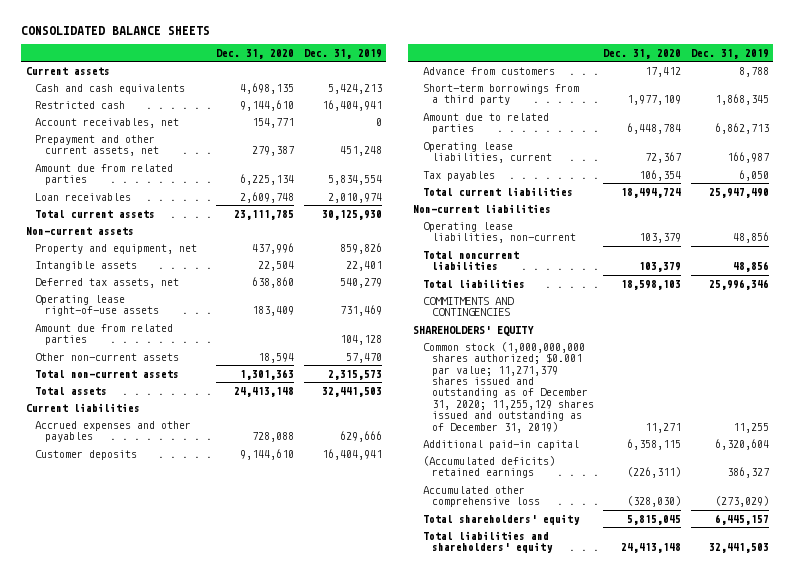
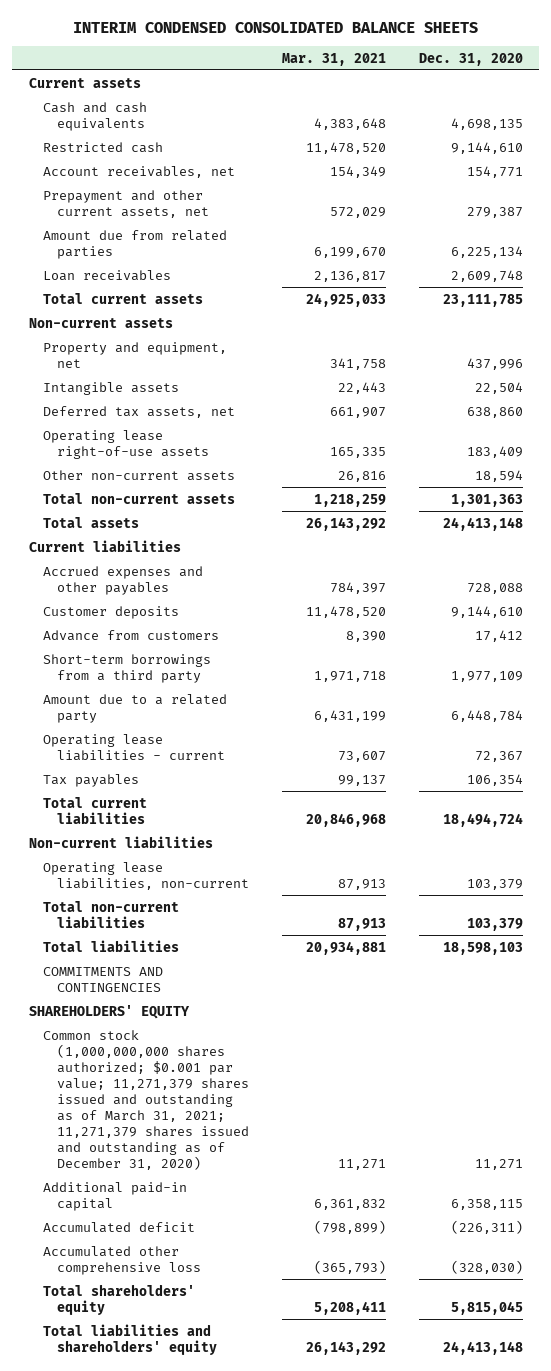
[21,25,211,35] CONSOLIDATED BALANCE SHEETS -> [72,21,478,33] INTERIM CONDENSED CONSOLIDATED BALANCE SHEETS
[303,48,382,59] Dec. 31, 2019 -> none
none -> [281,52,386,66] Mar. 31, 2021
[35,323,174,346] Amount due from related parties -> none
[422,112,549,135] Amount due to related parties -> [42,693,227,723] Amount due to a related party
[422,141,553,164] Operating lease liabilities, current -> [42,733,225,761] Operating lease liabilities - current
[422,250,519,271] Total noncurrent liabilities -> [42,900,179,928] Total non-current liabilities
[422,341,595,433] Common stock (1,000,000,000 shares authorized; $0.001 par value; 11,271,379 shares issued and outstanding as of December 31, 2020; 11,255,129 shares issued and outstanding as of December 31, 2019) -> [42,1029,249,1170] Common stock (1,000,000,000 shares authorized; $0.001 par value; 11,271,379 shares issued and outstanding as of March 31, 2021; 11,271,379 shares issued and outstanding as of December 31, 2020)
[422,455,555,479] (Accumulated deficits) retained earnings -> [42,1221,195,1233] Accumulated deficit

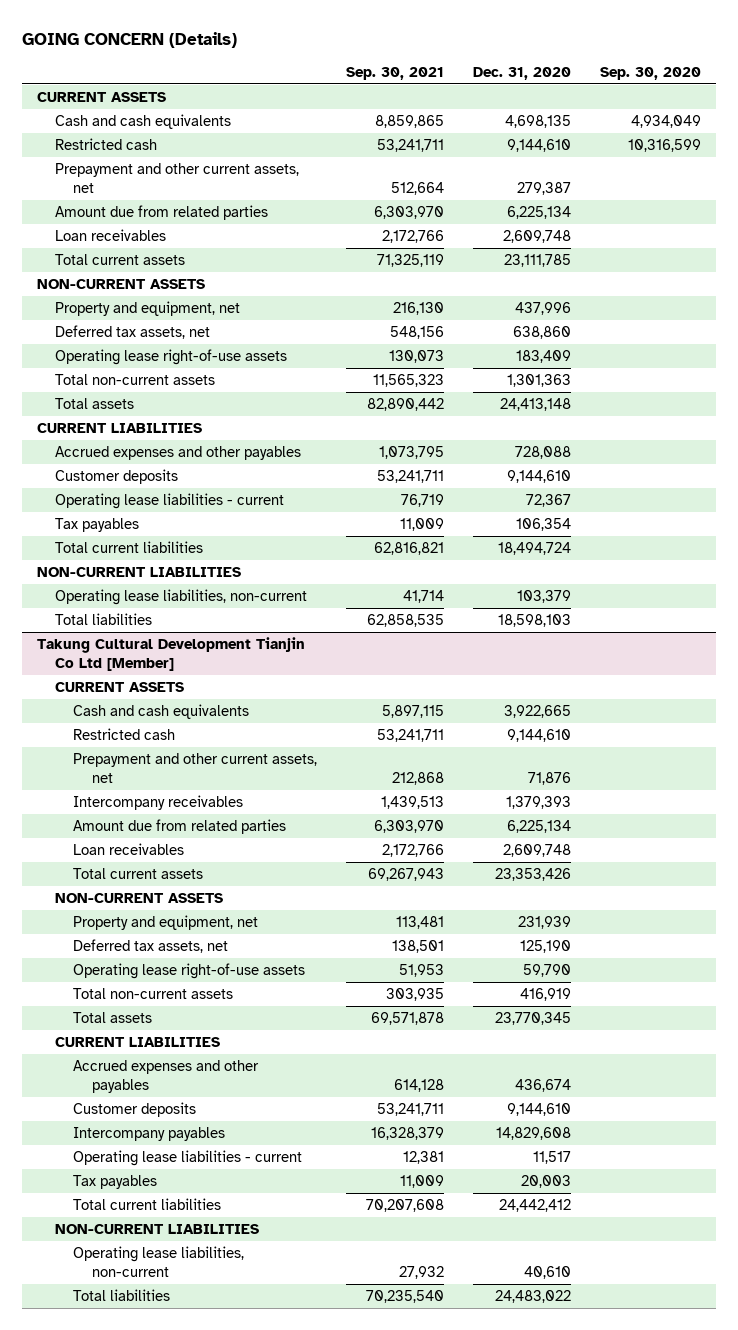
[72,21,478,33] INTERIM CONDENSED CONSOLIDATED BALANCE SHEETS -> [22,31,238,48] GOING CONCERN (Details)
[281,52,386,66] Mar. 31, 2021 -> none
none -> [346,66,445,80] Sep. 30, 2021
none -> [600,66,702,80] Sep. 30, 2020
[28,77,141,88] Current assets -> [36,91,166,102] CURRENT ASSETS
[42,165,235,178] Account receivables, net -> none
[28,317,173,328] Non-current assets -> [36,278,205,289] NON-CURRENT ASSETS
[42,381,179,395] Intangible assets -> none
[42,469,235,481] Other non-current assets -> none
[28,539,181,552] Current liabilities -> [36,422,202,433] CURRENT LIABILITIES
[42,629,219,641] Advance from customers -> none
[42,653,211,683] Short-term borrowings from a third party -> none
[42,693,227,723] Amount due to a related party -> none
[28,835,213,848] Non-current liabilities -> [36,566,241,577] NON-CURRENT LIABILITIES
[42,900,179,928] Total non-current liabilities -> none
[42,966,163,992] COMMITMENTS AND CONTINGENCIES -> none
[28,1004,190,1019] SHAREHOLDERS' EQUITY -> none
[42,1029,249,1170] Common stock (1,000,000,000 shares authorized; $0.001 par value; 11,271,379 shares issued and outstanding as of March 31, 2021; 11,271,379 shares issued and outstanding as of December 31, 2020) -> none
[42,1181,187,1211] Additional paid-in capital -> none
[42,1221,195,1233] Accumulated deficit -> none
[42,1245,201,1275] Accumulated other comprehensive loss -> none
[42,1283,195,1315] Total shareholders' equity -> none
[42,1323,217,1355] Total liabilities and shareholders' equity -> none
none -> [36,636,305,671] Takung Cultural Development Tianjin Co Ltd [Member]
none -> [54,681,184,692] CURRENT ASSETS
none -> [73,703,250,719] Cash and cash equivalents
none -> [73,727,176,740] Restricted cash
none -> [73,752,318,783] Prepayment and other current assets, net
none -> [73,794,244,810] Intercompany receivables
none -> [73,818,287,834] Amount due from related parties
none -> [73,842,185,855] Loan receivables
none -> [73,867,204,879] Total current assets
none -> [54,892,223,903] NON-CURRENT ASSETS
none -> [73,914,259,930] Property and equipment, net
none -> [73,938,229,953] Deferred tax assets, net
none -> [73,962,306,979] Operating lease right-of-use assets
none -> [73,987,234,999] Total non-current assets
none -> [73,1011,153,1023] Total assets
none -> [54,1036,220,1047] CURRENT LIABILITIES
none -> [73,1059,260,1093] Accrued expenses and other payables
none -> [73,1101,197,1117] Customer deposits
none -> [73,1126,226,1141] Intercompany payables
none -> [73,1149,303,1166] Operating lease liabilities - current
none -> [73,1174,158,1189] Tax payables
none -> [73,1197,222,1210] Total current liabilities
none -> [54,1223,259,1234] NON-CURRENT LIABILITIES
none -> [73,1245,245,1277] Operating lease liabilities, non-current
none -> [73,1288,171,1301] Total liabilities

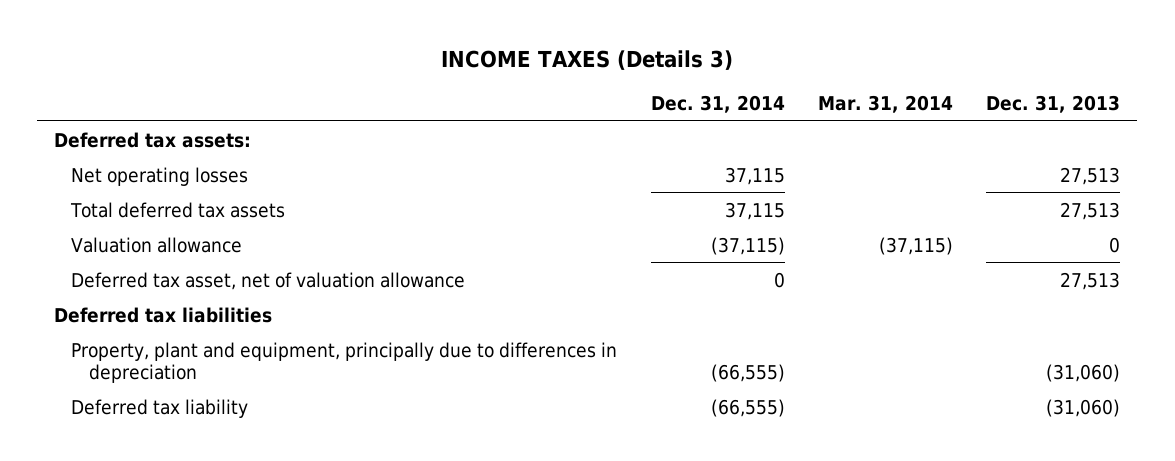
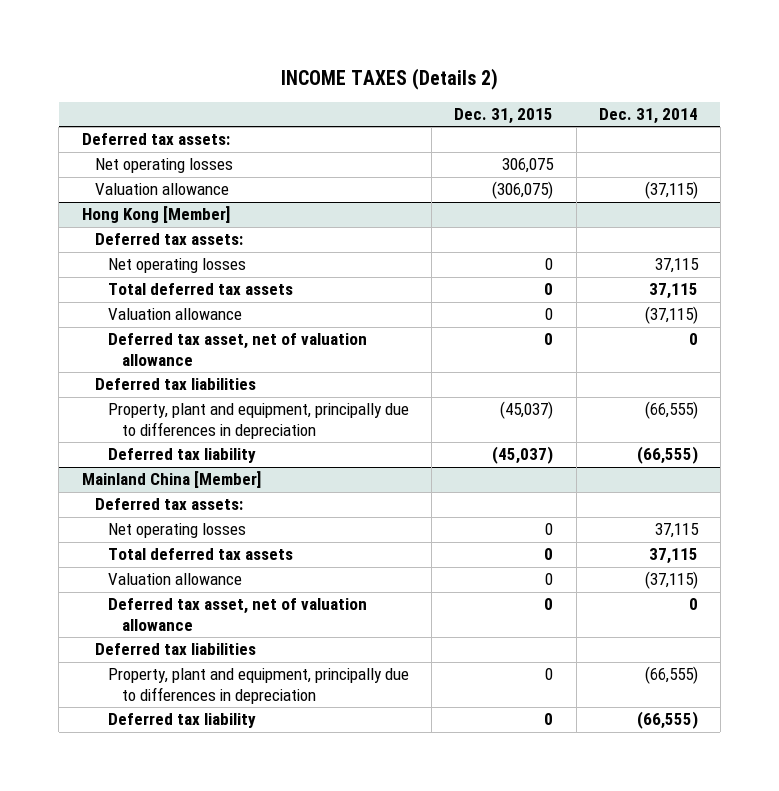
[441,49,734,70] INCOME TAXES (Details 3) -> [280,68,498,91] INCOME TAXES (Details 2)
[818,95,954,114] Mar. 31, 2014 -> none
[986,95,1121,114] Dec. 31, 2013 -> none
none -> [454,108,554,125] Dec. 31, 2015
none -> [94,158,233,174] Net operating losses
none -> [94,183,229,196] Valuation allowance
none -> [81,206,230,224] Hong Kong [Member]
none -> [94,233,243,246] Deferred tax assets:
none -> [81,471,261,489] Mainland China [Member]
none -> [94,498,243,511] Deferred tax assets:
none -> [108,523,247,539] Net operating losses
none -> [108,548,294,561] Total deferred tax assets
none -> [108,573,243,586] Valuation allowance
none -> [108,598,368,631] Deferred tax asset, net of valuation allowance
none -> [94,643,256,656] Deferred tax liabilities
none -> [108,668,410,704] Property, plant and equipment, principally due to differences in depreciation
none -> [108,713,257,729] Deferred tax liability

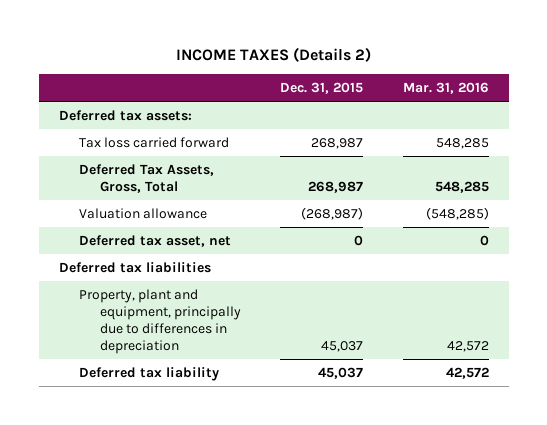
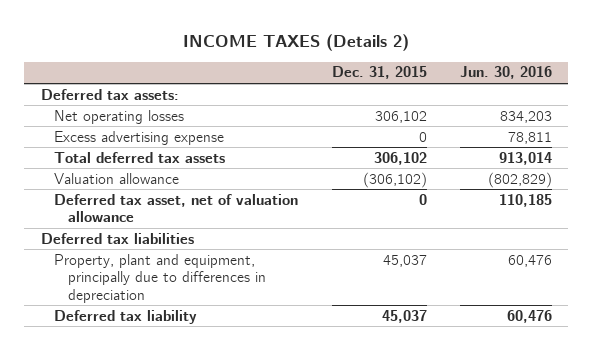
[402,81,489,94] Mar. 31, 2016 -> none
none -> [459,66,552,80] Jun. 30, 2016
[79,136,230,148] Tax loss carried forward -> none
none -> [54,109,185,124] Net operating losses
none -> [54,130,225,145] Excess advertising expense
[79,163,215,193] Deferred Tax Assets, Gross, Total -> [54,151,226,163] Total deferred tax assets
[308,180,364,193] 268,987 -> [373,151,427,165] 306,102
[301,206,364,220] (268,987) -> [362,171,427,188] (306,102)
[79,234,232,247] Deferred tax asset, net -> [54,193,299,223] Deferred tax asset, net of valuation allowance

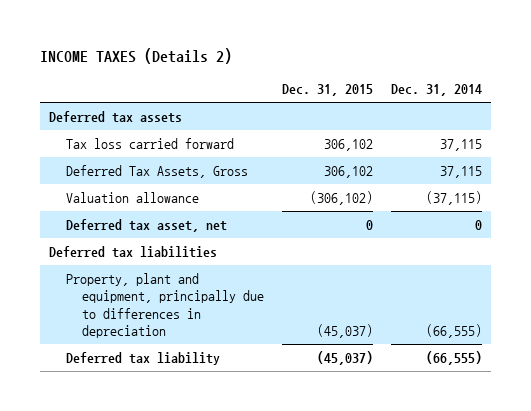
[459,66,552,80] Jun. 30, 2016 -> none
none -> [390,83,482,96] Dec. 31, 2014
[54,130,225,145] Excess advertising expense -> none
[40,88,179,100] Deferred tax assets: -> [49,111,183,124] Deferred tax assets
[54,109,185,124] Net operating losses -> [65,138,234,150] Tax loss carried forward
[54,151,226,163] Total deferred tax assets -> [65,165,248,179] Deferred Tax Assets, Gross
[54,193,299,223] Deferred tax asset, net of valuation allowance -> [65,219,227,233] Deferred tax asset, net
[382,254,427,267] 45,037 -> [317,323,374,338] (45,037)
[381,309,427,323] 45,037 -> [317,351,374,366] (45,037)

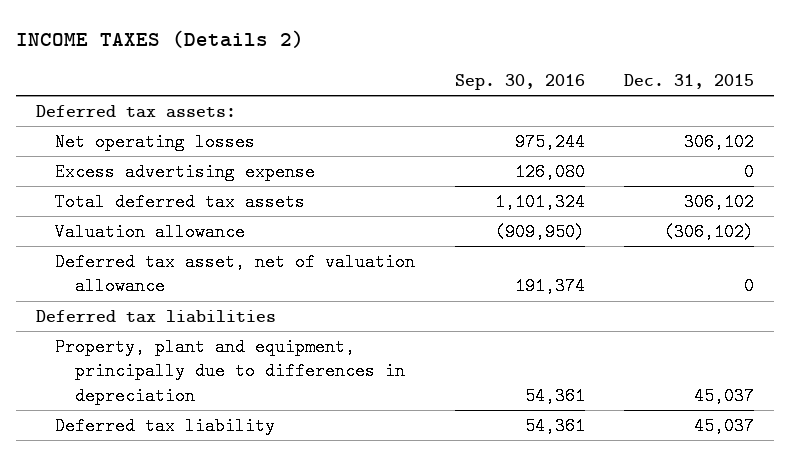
[390,83,482,96] Dec. 31, 2014 -> none
none -> [454,74,585,91] Sep. 30, 2016
[49,111,183,124] Deferred tax assets -> [36,105,237,119] Deferred tax assets:
[65,138,234,150] Tax loss carried forward -> [55,133,256,152] Net operating losses
none -> [55,163,316,182] Excess advertising expense
[65,165,248,179] Deferred Tax Assets, Gross -> [55,193,306,212] Total deferred tax assets
[65,219,227,233] Deferred tax asset, net -> [55,253,416,296] Deferred tax asset, net of valuation allowance
[317,323,374,338] (45,037) -> [694,386,755,405] 45,037
[317,351,374,366] (45,037) -> [694,417,755,436] 45,037

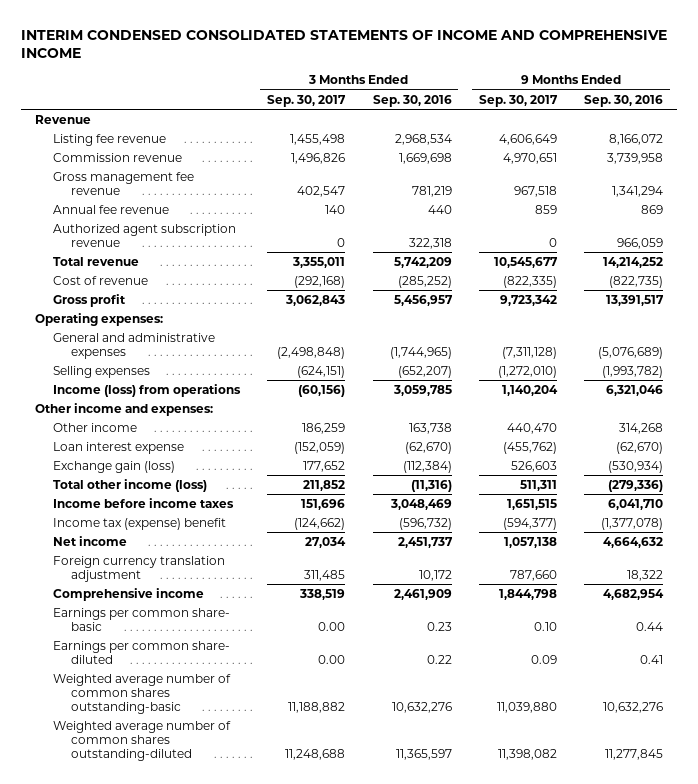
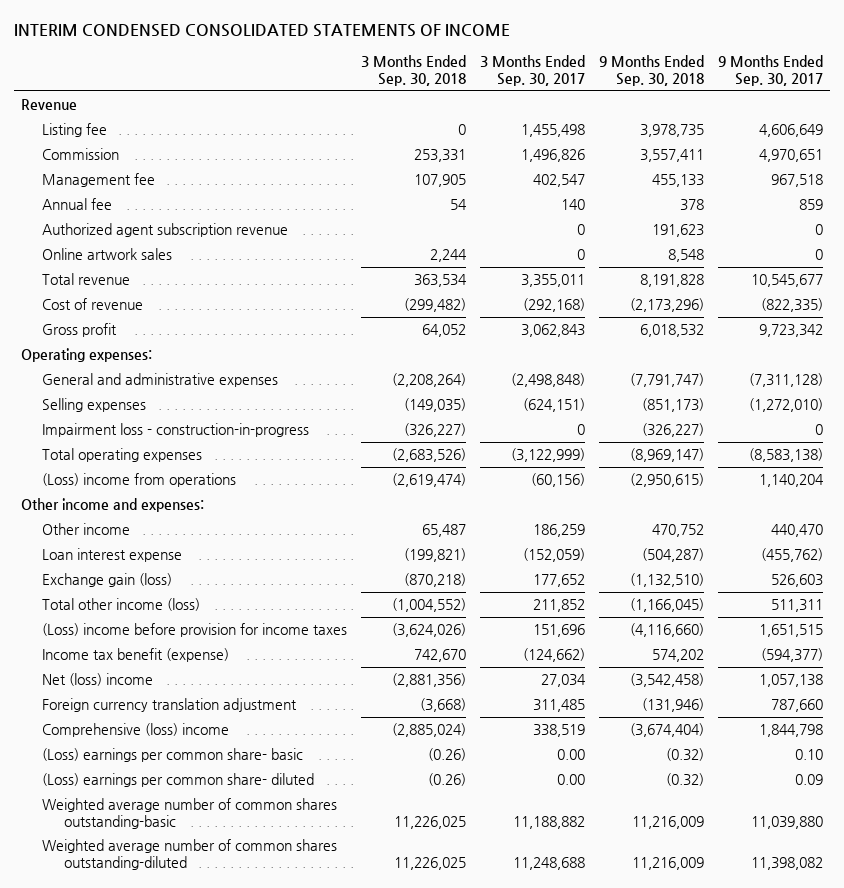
[20,29,667,59] INTERIM CONDENSED CONSOLIDATED STATEMENTS OF INCOME AND COMPREHENSIVE INCOME -> [13,24,510,38] INTERIM CONDENSED CONSOLIDATED STATEMENTS OF INCOME
[372,94,452,107] Sep. 30, 2016 -> none
[584,94,664,107] Sep. 30, 2016 -> none
none -> [361,55,467,87] 3 Months Ended Sep. 30, 2018
none -> [598,55,704,87] 9 Months Ended Sep. 30, 2018
[52,133,166,146] Listing fee revenue -> [42,123,108,138] Listing fee
[52,152,182,162] Commission revenue -> [42,148,120,161] Commission
[52,171,194,195] Gross management fee revenue -> [42,173,156,188] Management fee
[52,204,169,214] Annual fee revenue -> [42,198,113,211] Annual fee
none -> [42,248,173,261] Online artwork sales
none -> [42,423,310,438] Impairment loss - construction-in-progress
none -> [42,448,203,463] Total operating expenses
[52,383,241,397] Income (loss) from operations -> [42,473,237,488] (Loss) income from operations
[52,497,234,508] Income before income taxes -> [42,623,348,638] (Loss) income before provision for income taxes
[52,517,226,530] Income tax (expense) benefit -> [42,648,230,663] Income tax benefit (expense)
[52,535,127,546] Net income -> [42,673,154,687] Net (loss) income
[52,587,204,601] Comprehensive income -> [42,723,230,738] Comprehensive (loss) income
[52,607,230,631] Earnings per common share- basic -> [42,748,304,763] (Loss) earnings per common share- basic
[52,640,230,664] Earnings per common share- diluted -> [42,773,315,788] (Loss) earnings per common share- diluted

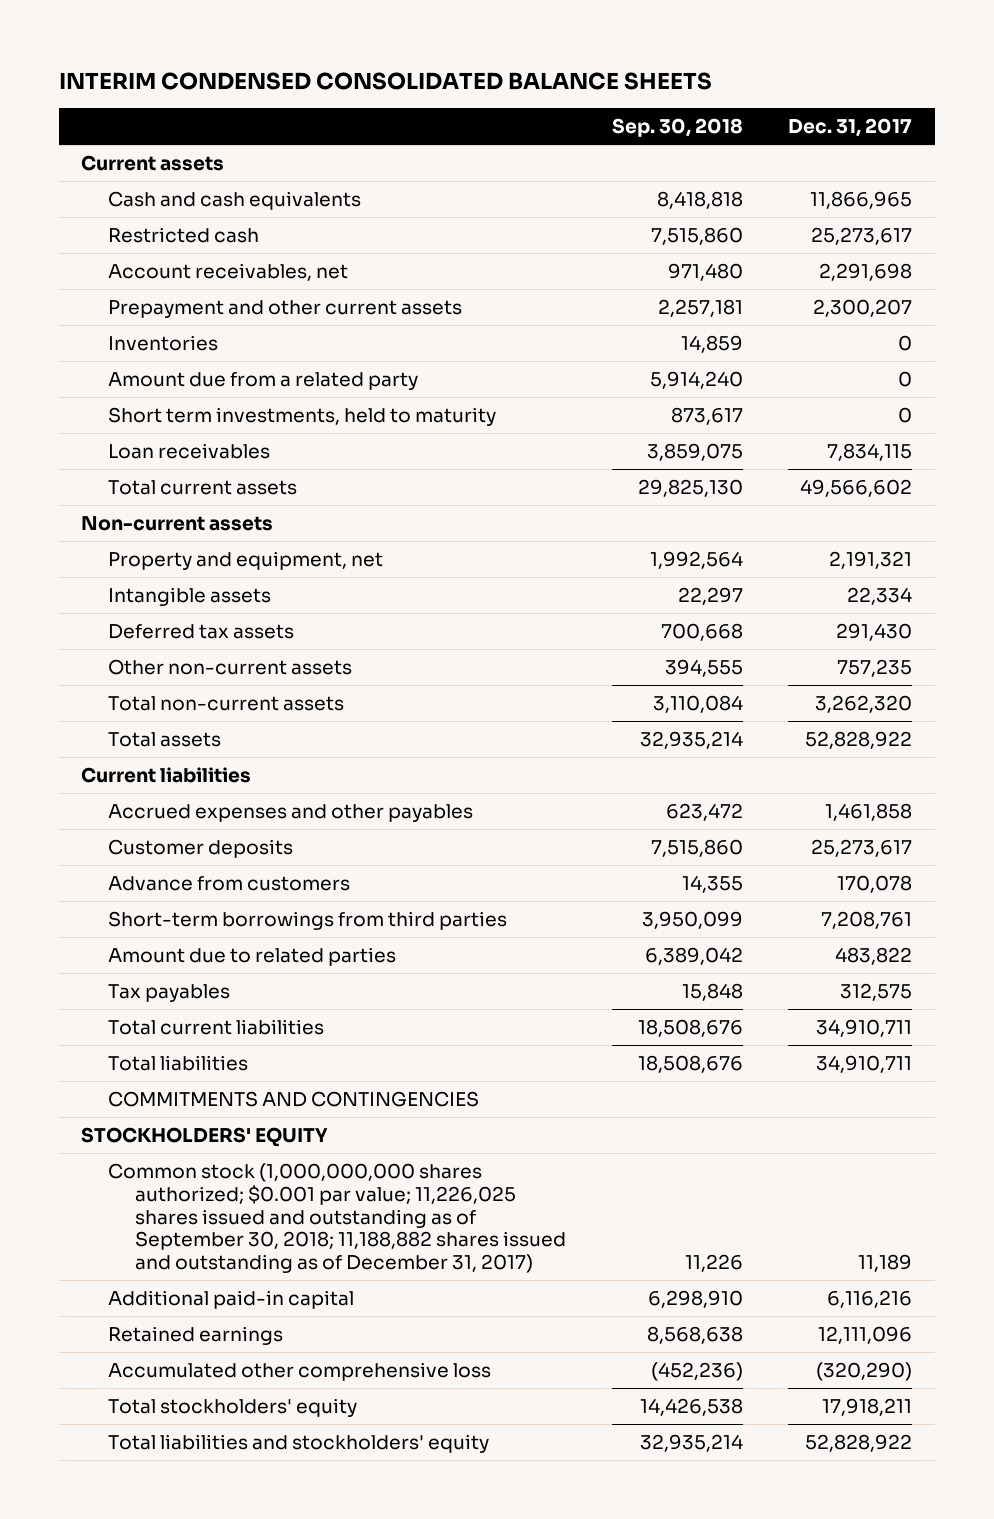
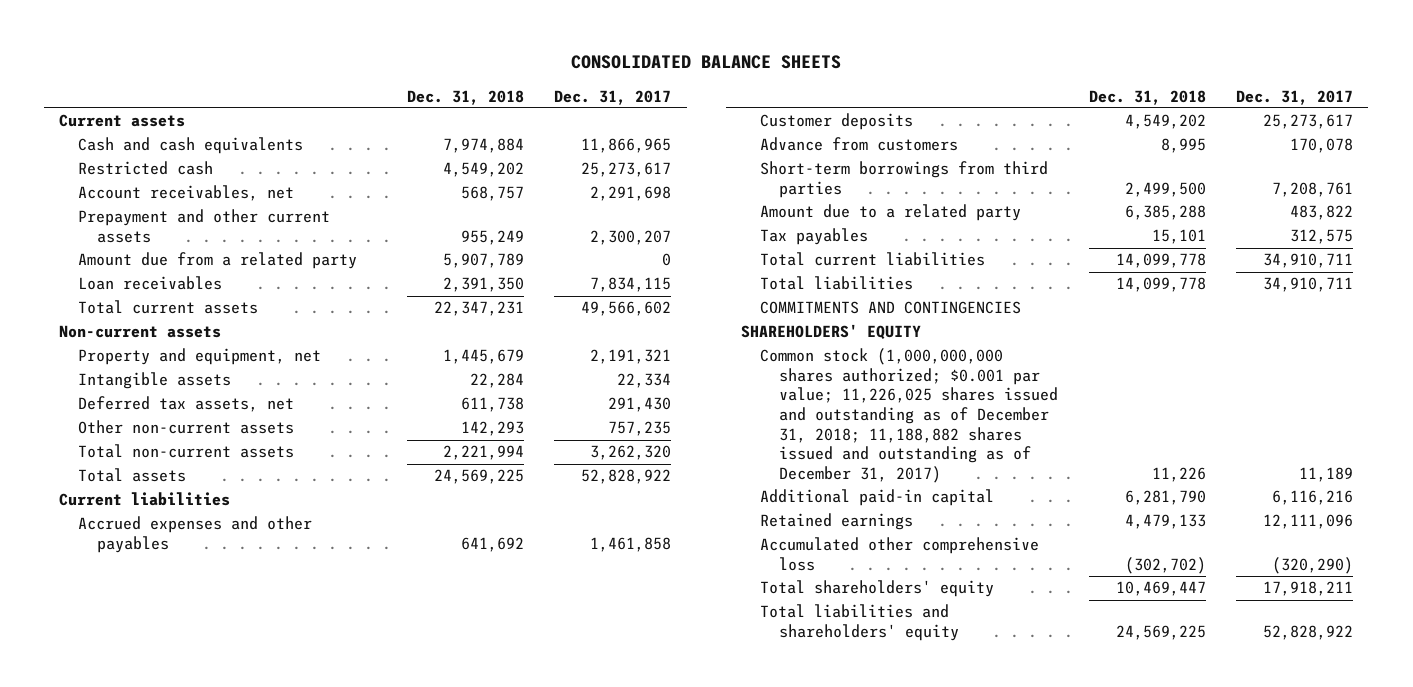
[58,71,712,90] INTERIM CONDENSED CONSOLIDATED BALANCE SHEETS -> [571,55,842,70] CONSOLIDATED BALANCE SHEETS
[611,117,743,137] Sep. 30, 2018 -> none
none -> [406,89,524,105] Dec. 31, 2018
[108,335,219,352] Inventories -> none
[108,407,497,427] Short term investments, held to maturity -> none
[108,624,295,640] Deferred tax assets -> [78,396,295,413] Deferred tax assets, net
[108,947,397,967] Amount due to related parties -> [760,204,1022,222] Amount due to a related party
[81,1127,329,1148] STOCKHOLDERS' EQUITY -> [741,324,922,341] SHAREHOLDERS' EQUITY
[108,1163,567,1273] Common stock (1,000,000,000 shares authorized; $0.001 par value; 11,226,025 shares issued and outstanding as of September 30, 2018; 11,188,882 shares issued and outstanding as of December 31, 2017) -> [760,348,1059,483] Common stock (1,000,000,000 shares authorized; $0.001 par value; 11,226,025 shares issued and outstanding as of December 31, 2018; 11,188,882 shares issued and outstanding as of December 31, 2017)
[108,1398,358,1418] Total stockholders' equity -> [760,580,995,598] Total shareholders' equity
[108,1434,490,1454] Total liabilities and stockholders' equity -> [760,604,960,641] Total liabilities and shareholders' equity

